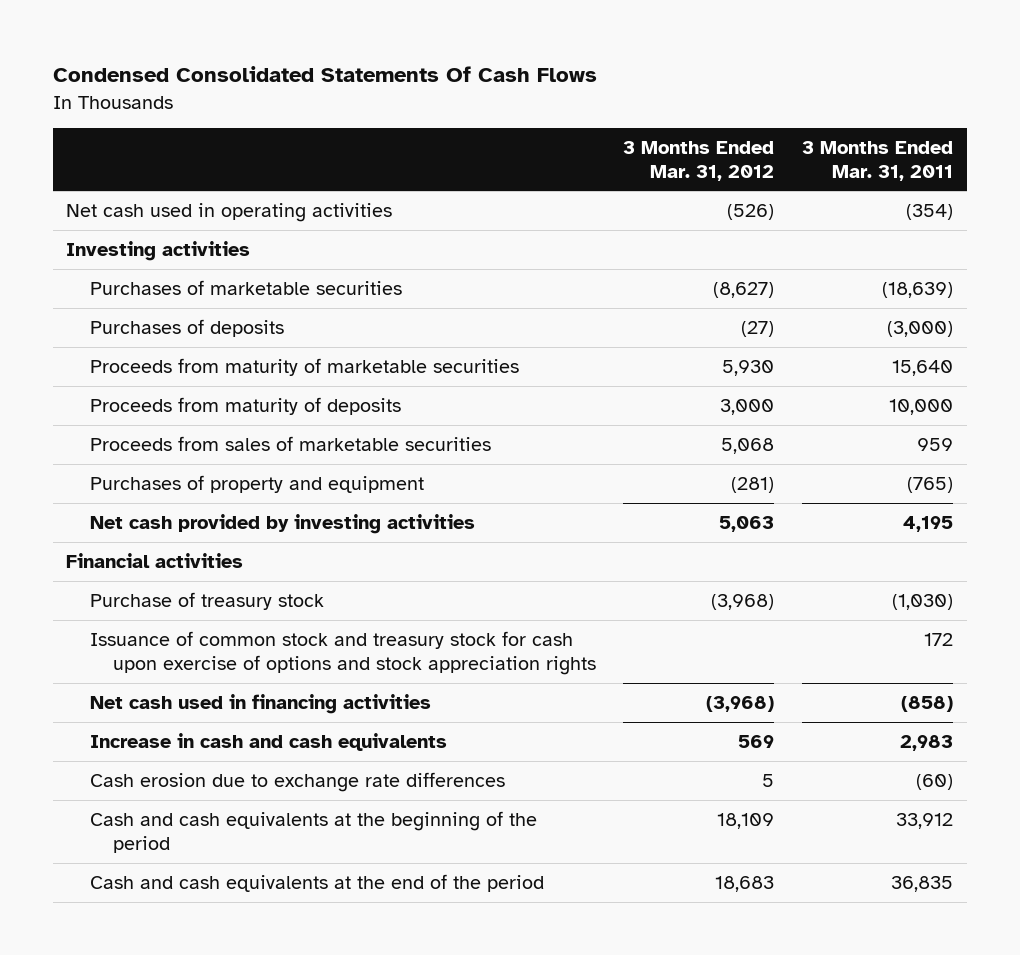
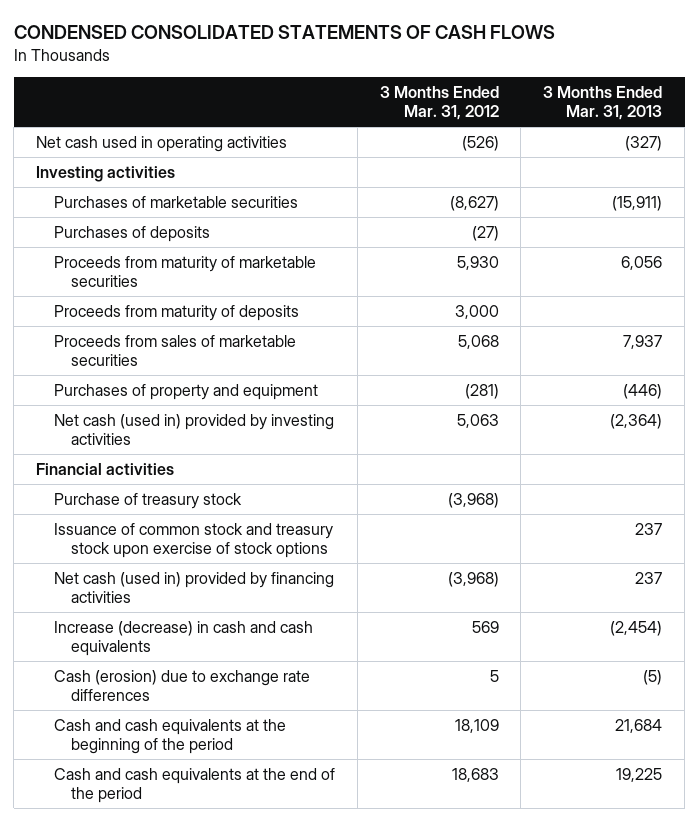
[52,66,597,83] Condensed Consolidated Statements Of Cash Flows -> [13,25,555,40] CONDENSED CONSOLIDATED STATEMENTS OF CASH FLOWS
[802,140,954,181] 3 Months Ended Mar. 31, 2011 -> none
none -> [543,85,663,121] 3 Months Ended Mar. 31, 2013
[89,513,475,534] Net cash provided by investing activities -> [53,413,334,445] Net cash (used in) provided by investing activities
[89,630,596,675] Issuance of common stock and treasury stock for cash upon exercise of options and stock appreciation rights -> [53,522,333,558] Issuance of common stock and treasury stock upon exercise of stock options
[89,693,431,714] Net cash used in financing activities -> [53,571,334,603] Net cash (used in) provided by financing activities
[89,732,447,751] Increase in cash and cash equivalents -> [53,620,313,656] Increase (decrease) in cash and cash equivalents
[89,771,505,792] Cash erosion due to exchange rate differences -> [53,669,310,701] Cash (erosion) due to exchange rate differences

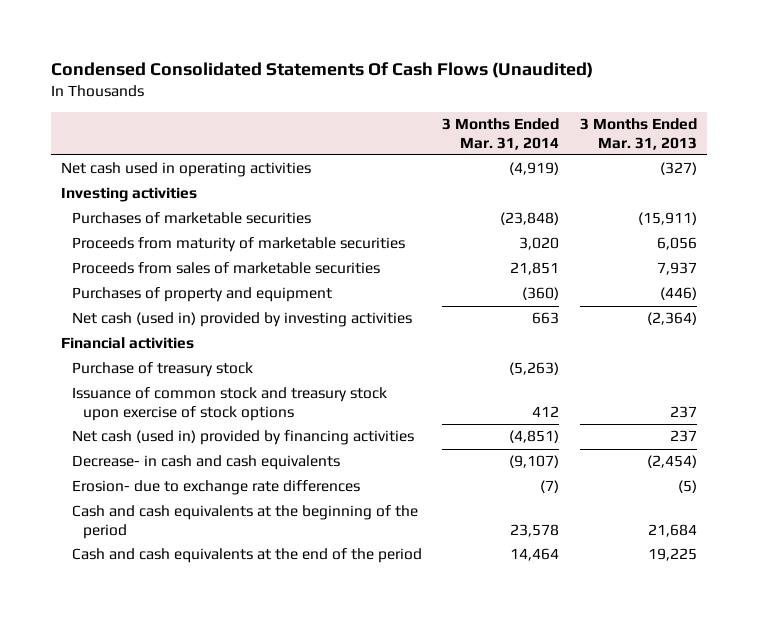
[13,25,555,40] CONDENSED CONSOLIDATED STATEMENTS OF CASH FLOWS -> [50,62,593,79] Condensed Consolidated Statements Of Cash Flows (Unaudited)
[379,85,499,121] 3 Months Ended Mar. 31, 2012 -> none
none -> [442,117,560,150] 3 Months Ended Mar. 31, 2014
[53,225,210,242] Purchases of deposits -> none
[53,304,299,321] Proceeds from maturity of deposits -> none
[53,620,313,656] Increase (decrease) in cash and cash equivalents -> [72,455,341,471] Decrease- in cash and cash equivalents
[53,669,310,701] Cash (erosion) due to exchange rate differences -> [72,480,361,496] Erosion- due to exchange rate differences

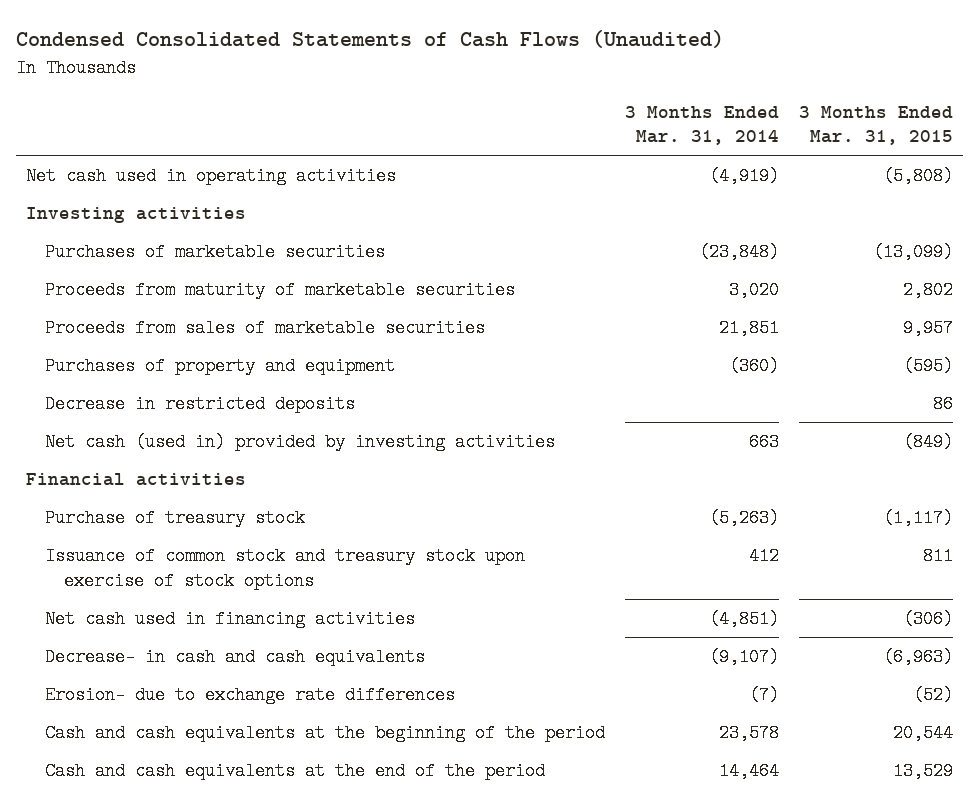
[50,62,593,79] Condensed Consolidated Statements Of Cash Flows (Unaudited) -> [15,30,724,49] Condensed Consolidated Statements of Cash Flows (Unaudited)
[579,117,697,150] 3 Months Ended Mar. 31, 2013 -> none
none -> [798,105,953,146] 3 Months Ended Mar. 31, 2015
none -> [45,394,356,413] Decrease in restricted deposits
[72,430,415,446] Net cash (used in) provided by financing activities -> [45,609,416,628] Net cash used in financing activities

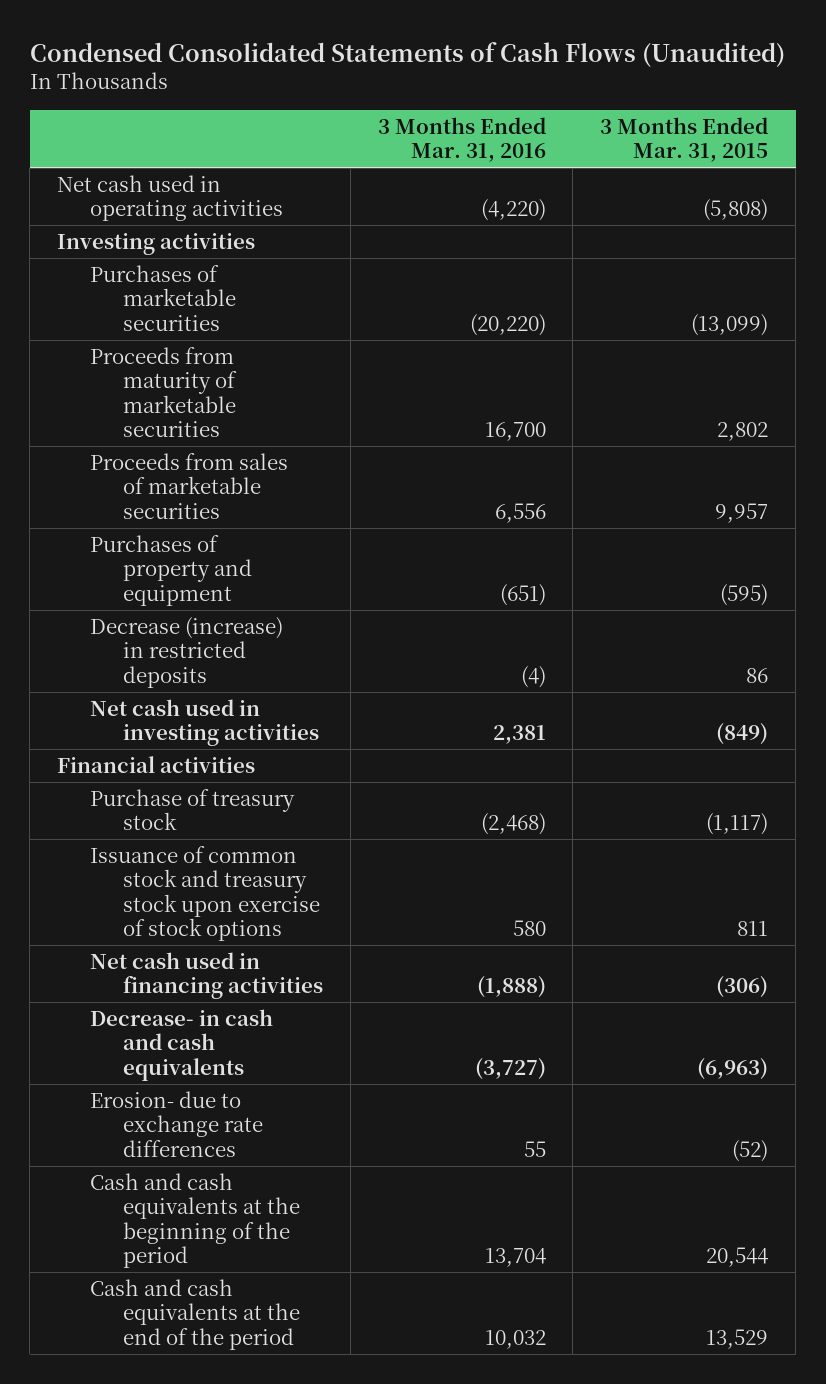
[624,105,779,146] 3 Months Ended Mar. 31, 2014 -> none
none -> [377,117,546,163] 3 Months Ended Mar. 31, 2016
[45,394,356,413] Decrease in restricted deposits -> [89,617,283,688] Decrease (increase) in restricted deposits
[45,432,556,451] Net cash (used in) provided by investing activities -> [89,699,319,747] Net cash used in investing activities

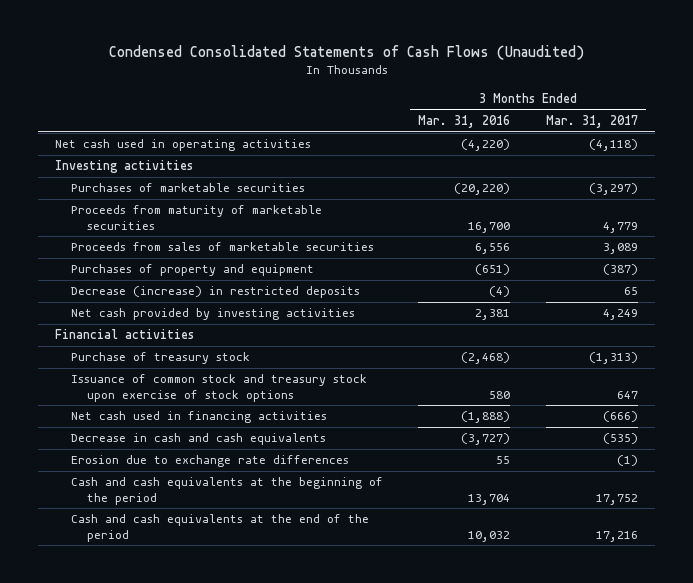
[600,117,769,163] 3 Months Ended Mar. 31, 2015 -> none
none -> [545,114,638,128] Mar. 31, 2017
[89,699,319,747] Net cash used in investing activities -> [71,308,356,321] Net cash provided by investing activities
[89,1009,273,1081] Decrease- in cash and cash equivalents -> [71,433,327,446] Decrease in cash and cash equivalents
[89,1091,263,1157] Erosion- due to exchange rate differences -> [71,455,350,468] Erosion due to exchange rate differences

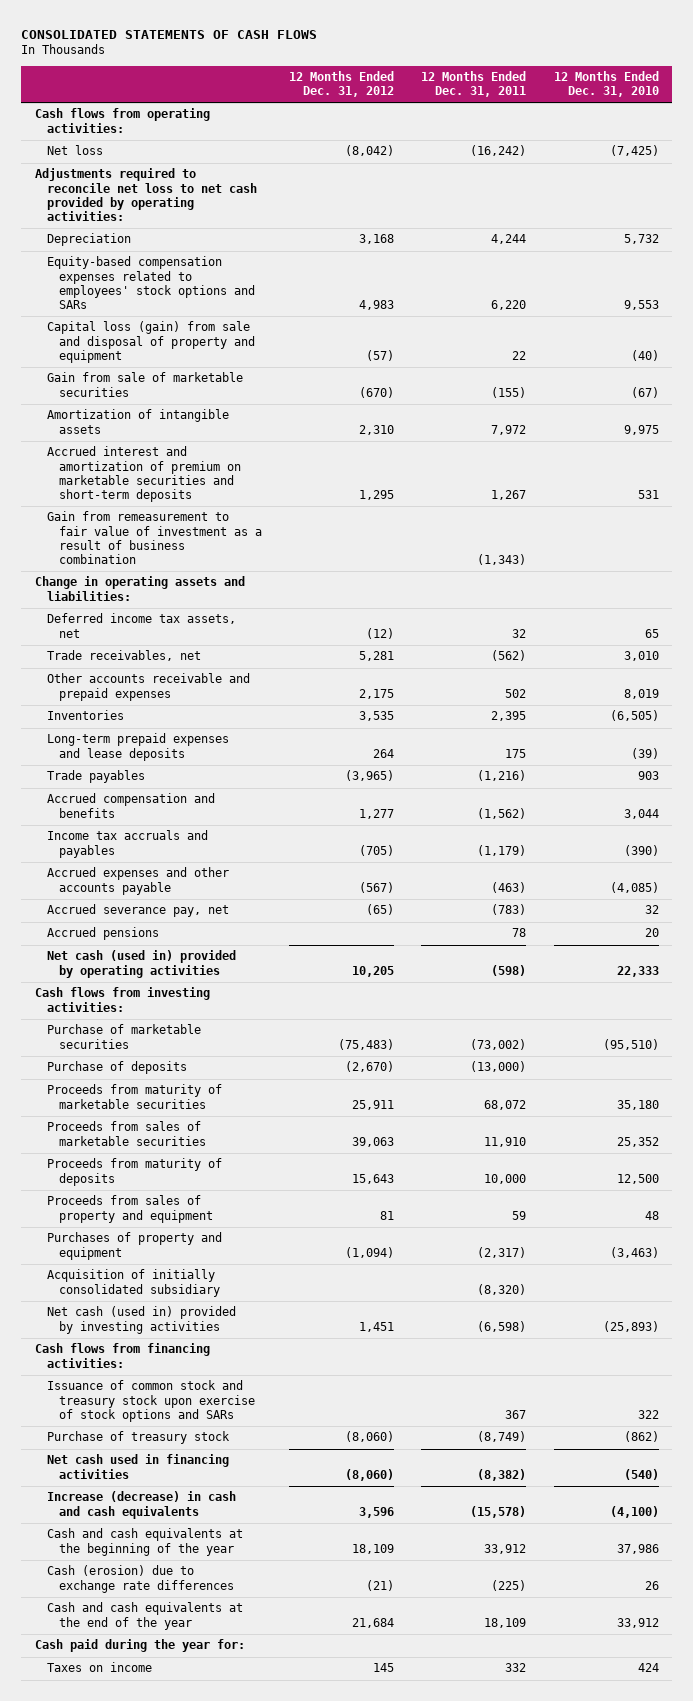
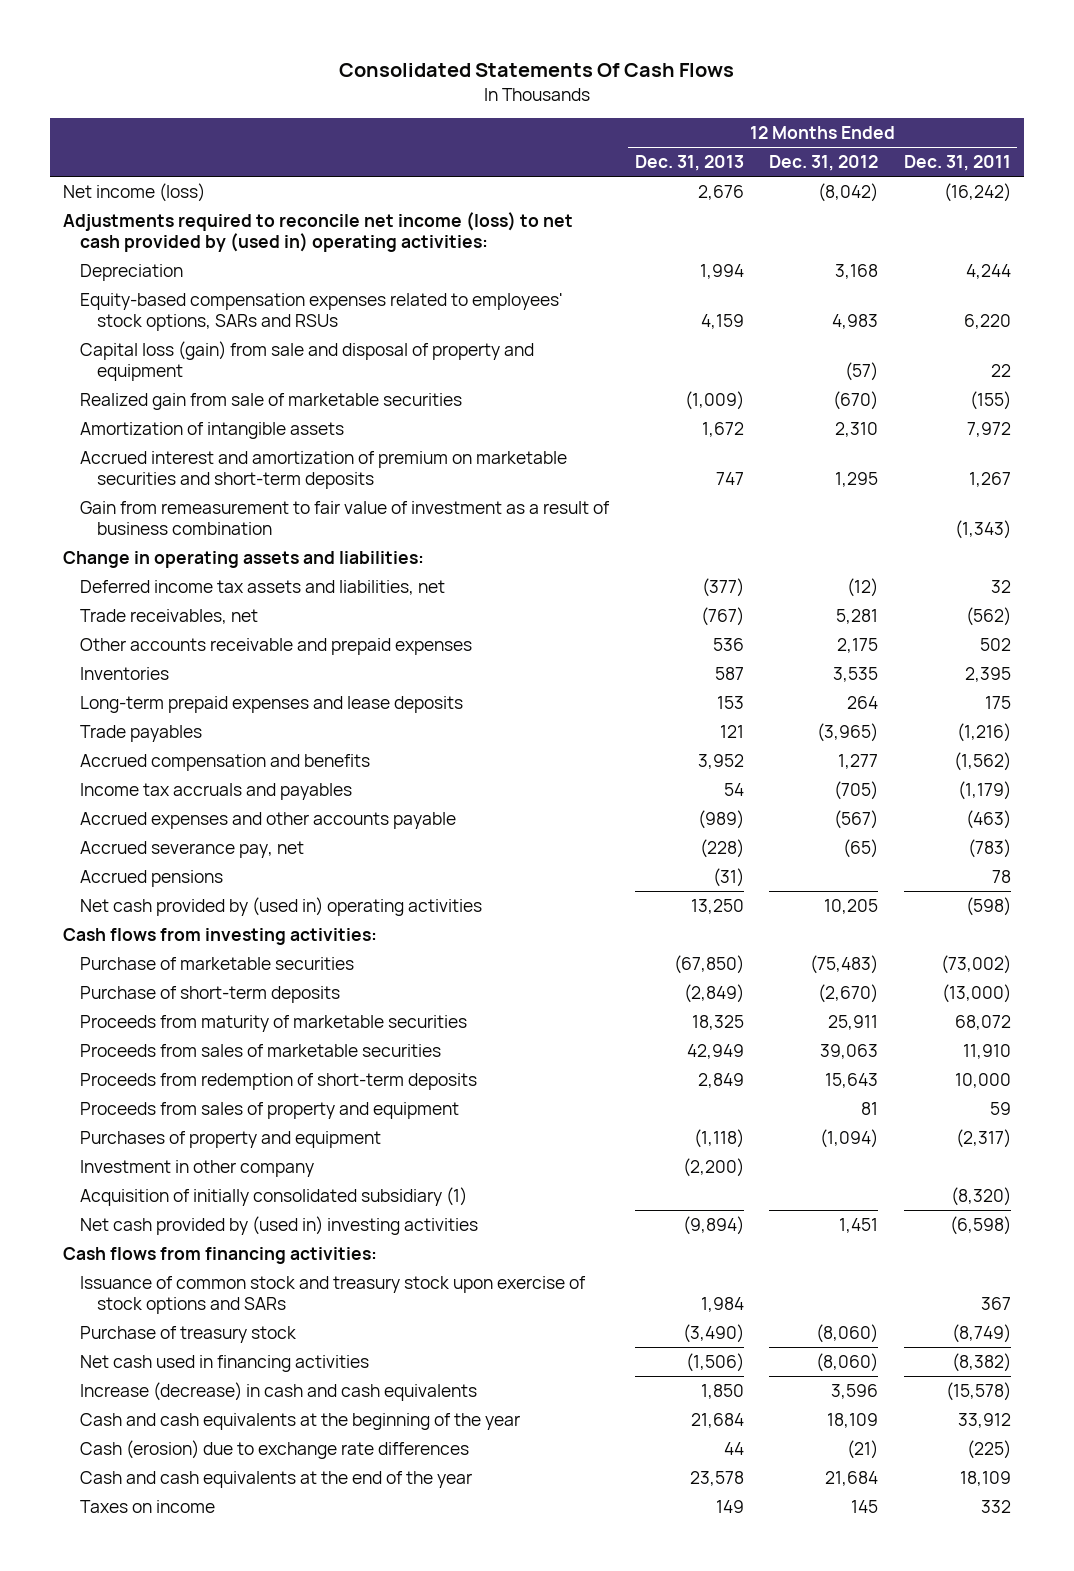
[21,29,318,39] CONSOLIDATED STATEMENTS OF CASH FLOWS -> [338,63,734,78] Consolidated Statements Of Cash Flows
[553,71,659,98] 12 Months Ended Dec. 31, 2010 -> none
none -> [634,154,744,171] Dec. 31, 2013
[34,108,210,133] Cash flows from operating activities: -> none
[46,145,103,156] Net loss -> [63,182,206,202] Net income (loss)
[34,168,257,221] Adjustments required to reconcile net loss to net cash provided by operating activities: -> [63,211,574,252] Adjustments required to reconcile net income (loss) to net cash provided by (used in) operating activities:
[46,256,256,309] Equity-based compensation expenses related to employees' stock options and SARs -> [79,292,563,331] Equity-based compensation expenses related to employees' stock options, SARs and RSUs
[46,372,243,397] Gain from sale of marketable securities -> [79,392,462,410] Realized gain from sale of marketable securities
[46,613,236,638] Deferred income tax assets, net -> [79,579,445,595] Deferred income tax assets and liabilities, net
[46,950,236,978] Net cash (used in) provided by operating activities -> [79,896,482,916] Net cash provided by (used in) operating activities
[46,1061,187,1075] Purchase of deposits -> [79,985,340,1003] Purchase of short-term deposits
[46,1158,222,1186] Proceeds from maturity of deposits -> [79,1072,477,1090] Proceeds from redemption of short-term deposits
none -> [79,1159,314,1177] Investment in other company
[46,1269,221,1297] Acquisition of initially consolidated subsidiary -> [79,1186,467,1206] Acquisition of initially consolidated subsidiary (1)
[46,1306,236,1334] Net cash (used in) provided by investing activities -> [79,1215,478,1235] Net cash provided by (used in) investing activities
[34,1639,245,1653] Cash paid during the year for: -> none

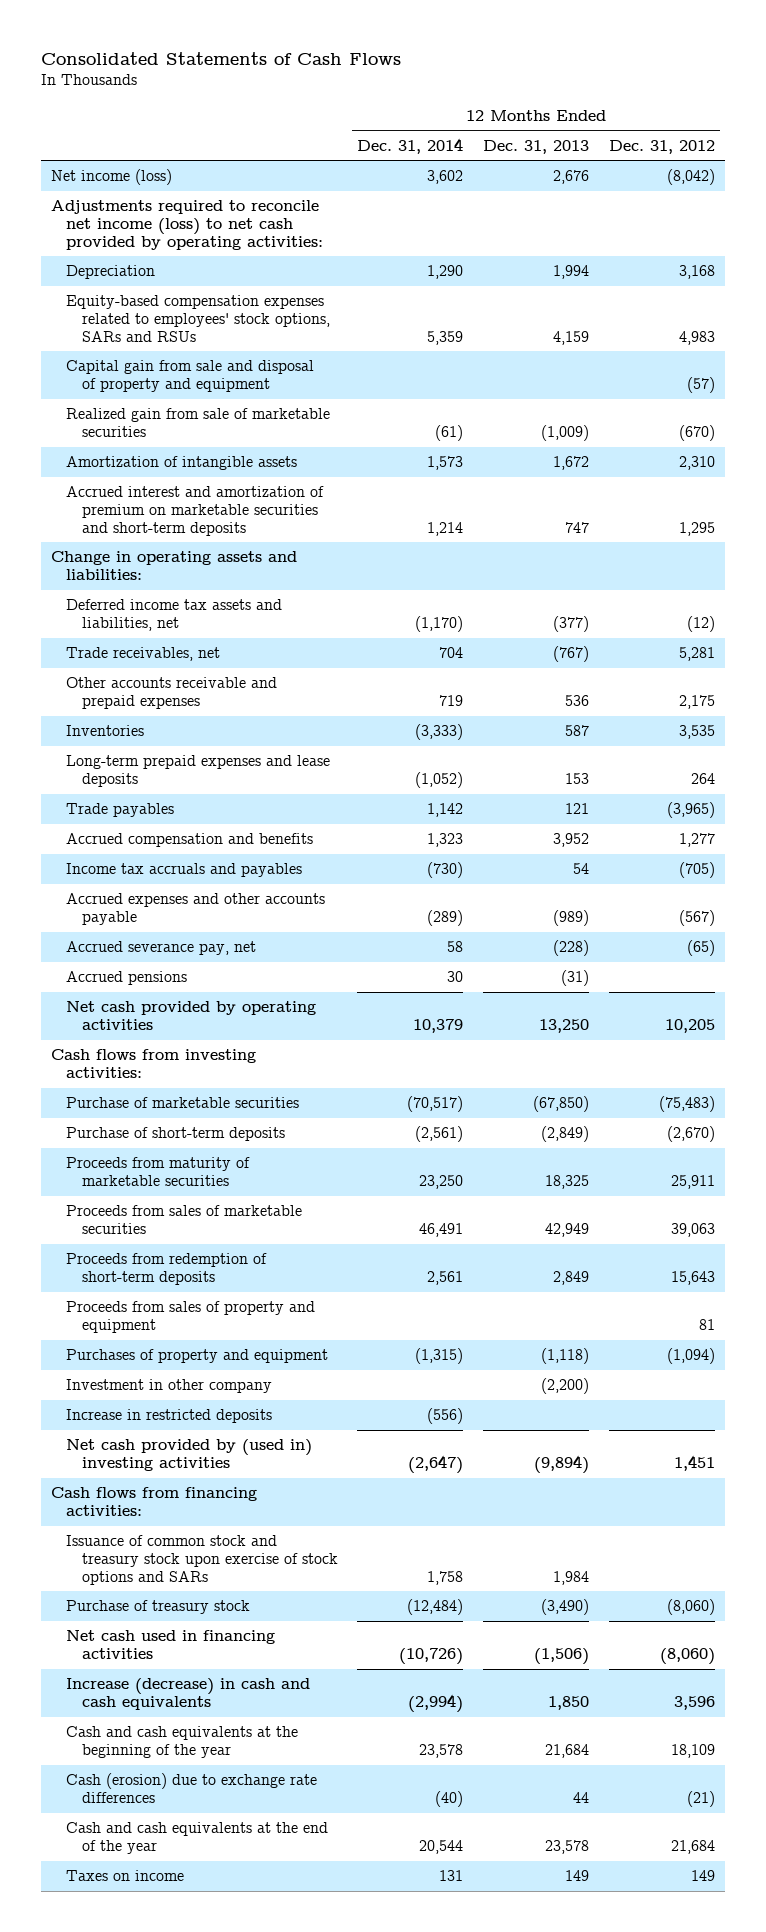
[338,63,734,78] Consolidated Statements Of Cash Flows -> [41,51,402,65] Consolidated Statements of Cash Flows
[903,154,1011,171] Dec. 31, 2011 -> none
none -> [357,137,464,154] Dec. 31, 2014
[63,211,574,252] Adjustments required to reconcile net income (loss) to net cash provided by (used in) operating activities: -> [50,200,324,250] Adjustments required to reconcile net income (loss) to net cash provided by operating activities:
[79,340,534,381] Capital loss (gain) from sale and disposal of property and equipment -> [66,360,315,392] Capital gain from sale and disposal of property and equipment
[79,500,610,535] Gain from remeasurement to fair value of investment as a result of business combination -> none
[79,896,482,916] Net cash provided by (used in) operating activities -> [66,1001,317,1030] Net cash provided by operating activities
[79,1186,467,1206] Acquisition of initially consolidated subsidiary (1) -> none
none -> [66,1409,273,1424] Increase in restricted deposits
[851,1499,879,1513] 145 -> [690,1870,715,1882] 149

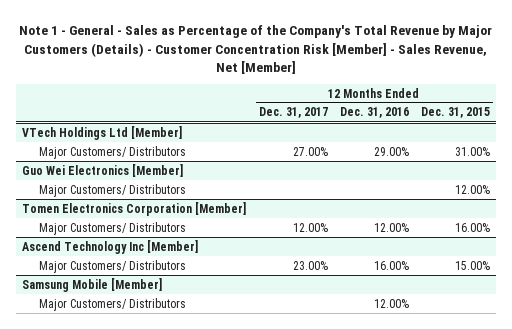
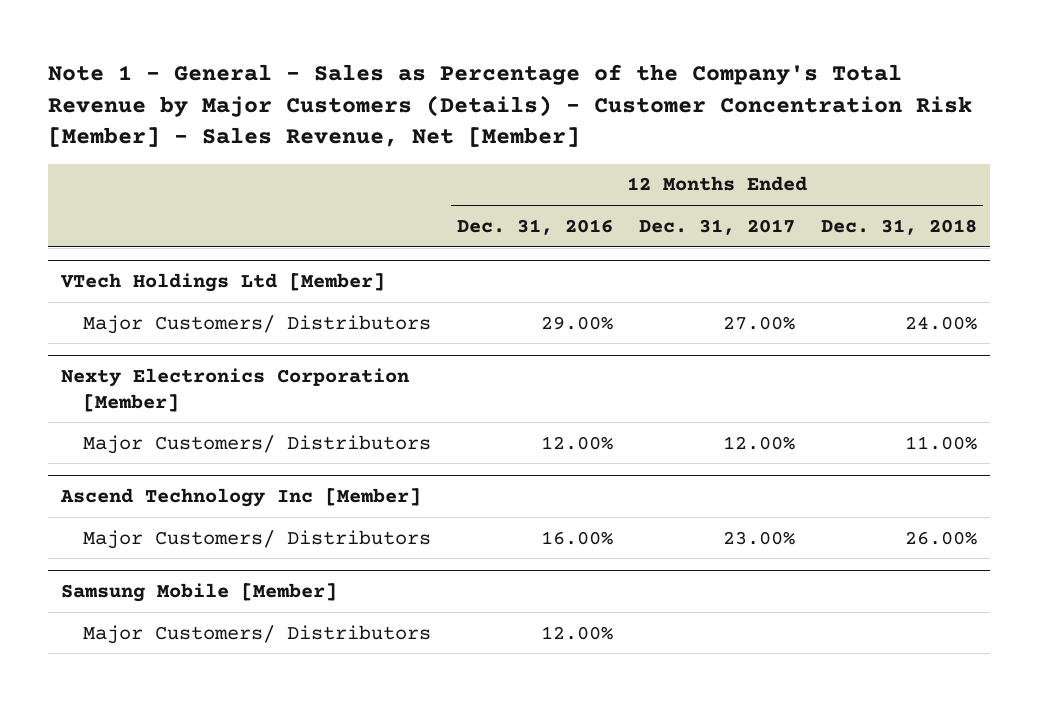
[420,107,490,119] Dec. 31, 2015 -> none
none -> [820,218,977,235] Dec. 31, 2018
[39,183,187,197] Major Customers/ Distributors -> none
[22,201,247,216] Tomen Electronics Corporation [Member] -> none
[22,163,184,177] Guo Wei Electronics [Member] -> [60,368,409,412] Nexty Electronics Corporation [Member]

